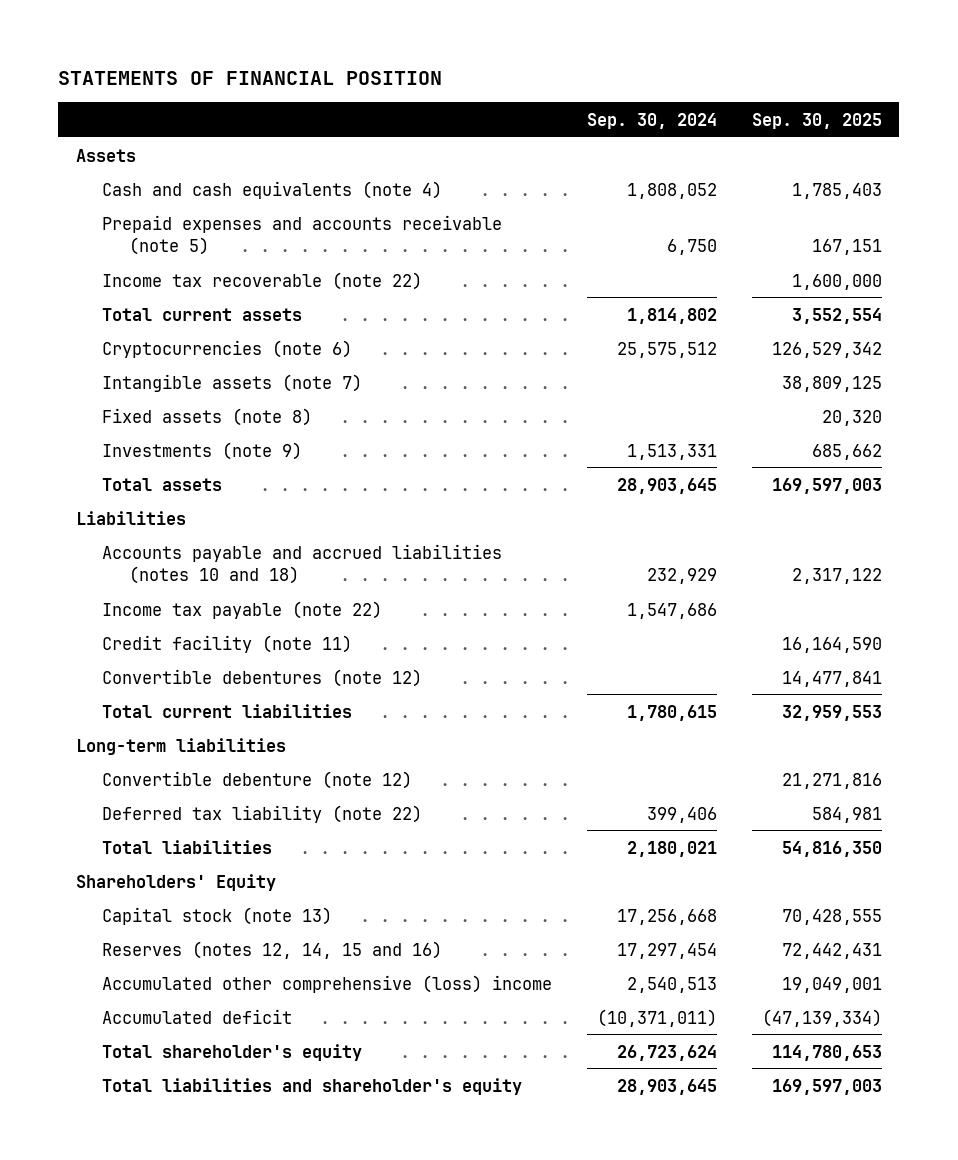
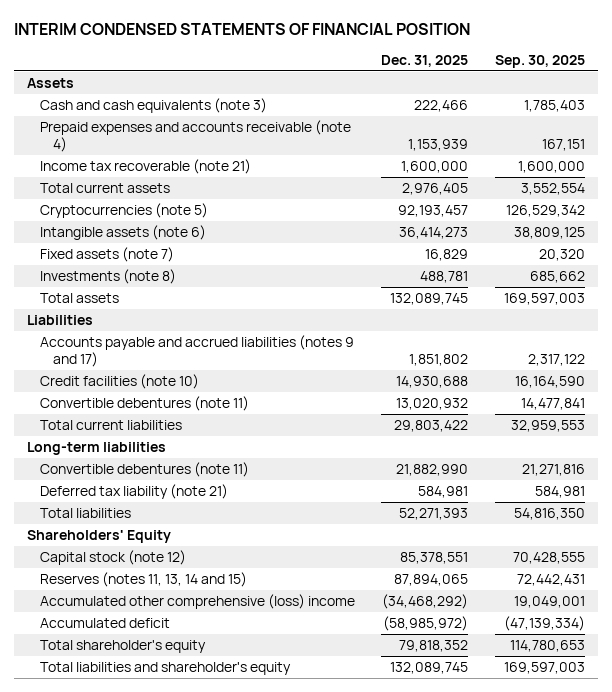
[58,71,443,86] STATEMENTS OF FINANCIAL POSITION -> [13,23,470,36] INTERIM CONDENSED STATEMENTS OF FINANCIAL POSITION
[587,112,718,129] Sep. 30, 2024 -> none
none -> [381,54,469,67] Dec. 31, 2025
[102,180,443,199] Cash and cash equivalents (note 4) -> [39,98,267,114] Cash and cash equivalents (note 3)
[102,214,503,255] Prepaid expenses and accounts receivable (note 5) -> [39,120,351,153] Prepaid expenses and accounts receivable (note 4)
[102,271,423,290] Income tax recoverable (note 22) -> [39,159,251,175] Income tax recoverable (note 21)
[102,339,353,358] Cryptocurrencies (note 6) -> [39,203,208,219] Cryptocurrencies (note 5)
[102,373,363,392] Intangible assets (note 7) -> [39,225,206,241] Intangible assets (note 6)
[102,407,313,426] Fixed assets (note 8) -> [39,247,174,263] Fixed assets (note 7)
[102,441,303,460] Investments (note 9) -> [39,269,176,285] Investments (note 8)
[102,600,383,619] Income tax payable (note 22) -> none
[102,543,503,584] Accounts payable and accrued liabilities (notes 10 and 18) -> [39,335,354,368] Accounts payable and accrued liabilities (notes 9 and 17)
[102,634,353,653] Credit facility (note 11) -> [39,374,199,390] Credit facilities (note 10)
[102,668,423,687] Convertible debentures (note 12) -> [39,396,249,412] Convertible debentures (note 11)
[102,770,413,789] Convertible debenture (note 12) -> [39,462,249,478] Convertible debentures (note 11)
[102,804,423,823] Deferred tax liability (note 22) -> [39,484,228,500] Deferred tax liability (note 21)
[102,906,333,925] Capital stock (note 13) -> [39,550,186,566] Capital stock (note 12)
[102,940,443,959] Reserves (notes 12, 14, 15 and 16) -> [39,572,247,588] Reserves (notes 11, 13, 14 and 15)

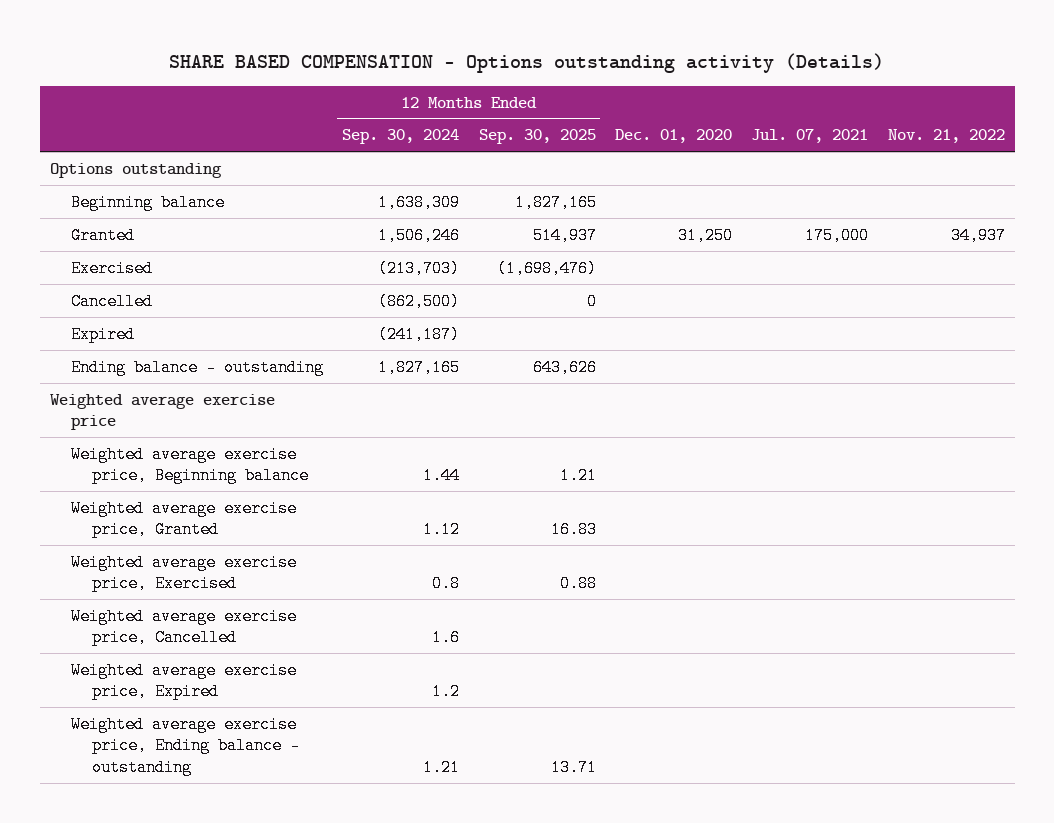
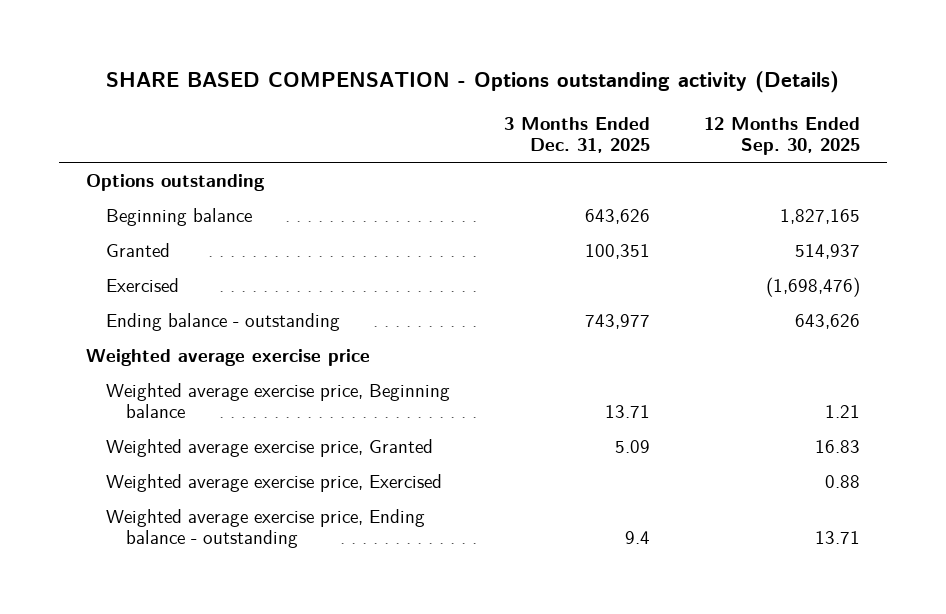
[342,129,460,145] Sep. 30, 2024 -> none
[615,129,733,144] Dec. 01, 2020 -> none
[751,129,869,144] Jul. 07, 2021 -> none
[887,129,1005,144] Nov. 21, 2022 -> none
none -> [504,116,651,153] 3 Months Ended Dec. 31, 2025
[70,292,153,310] Cancelled -> none
[70,325,135,343] Expired -> none
[70,607,297,647] Weighted average exercise price, Cancelled -> none
[70,661,297,701] Weighted average exercise price, Expired -> none

